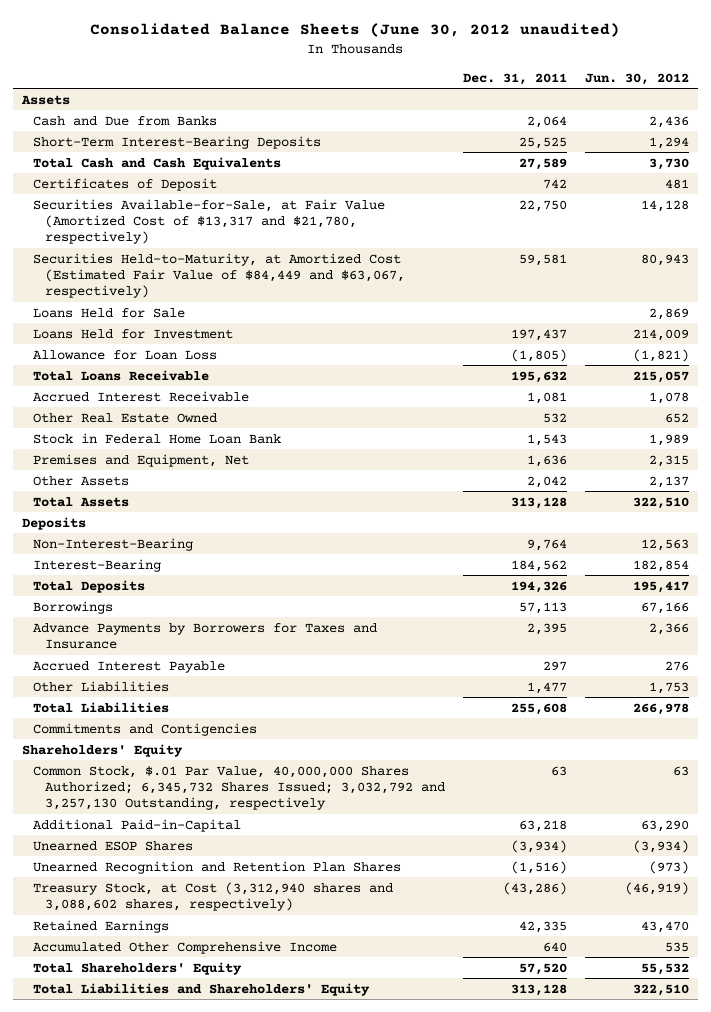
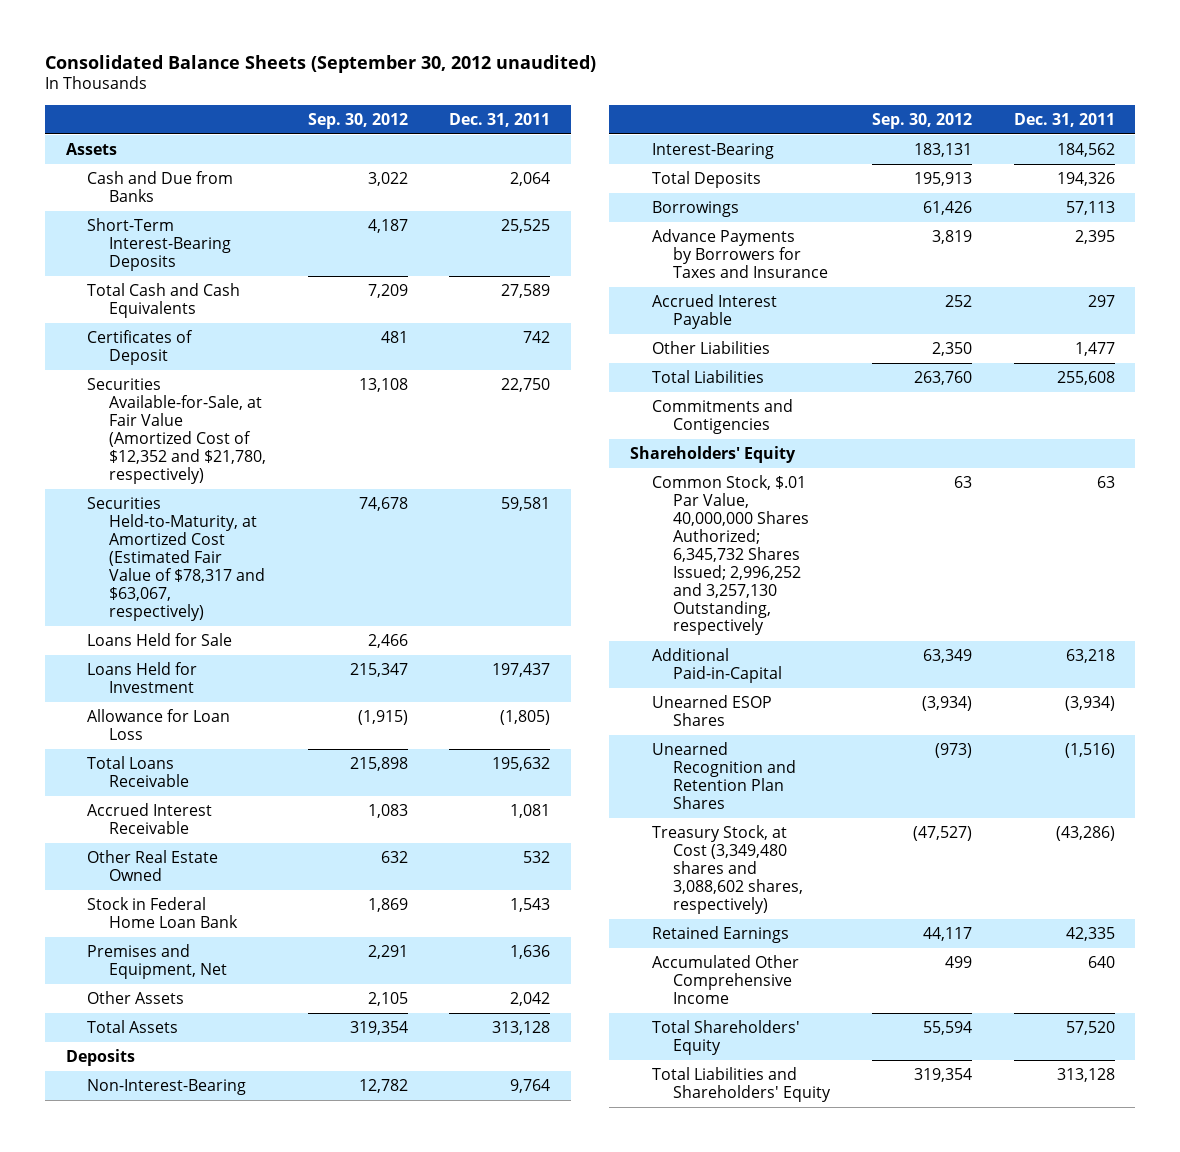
[90,23,621,38] Consolidated Balance Sheets (June 30, 2012 unaudited) -> [44,54,596,73] Consolidated Balance Sheets (September 30, 2012 unaudited)
[585,72,690,85] Jun. 30, 2012 -> none
none -> [307,112,408,129] Sep. 30, 2012
[33,198,386,245] Securities Available-for-Sale, at Fair Value (Amortized Cost of $13,317 and $21,780, respectively) -> [87,378,267,484] Securities Available-for-Sale, at Fair Value (Amortized Cost of $12,352 and $21,780, respectively)
[33,252,406,299] Securities Held-to-Maturity, at Amortized Cost (Estimated Fair Value of $84,449 and $63,067, respectively) -> [87,497,266,621] Securities Held-to-Maturity, at Amortized Cost (Estimated Fair Value of $78,317 and $63,067, respectively)
[33,765,446,811] Common Stock, $.01 Par Value, 40,000,000 Shares Authorized; 6,345,732 Shares Issued; 3,032,792 and 3,257,130 Outstanding, respectively -> [651,475,810,636] Common Stock, $.01 Par Value, 40,000,000 Shares Authorized; 6,345,732 Shares Issued; 2,996,252 and 3,257,130 Outstanding, respectively
[33,881,394,911] Treasury Stock, at Cost (3,312,940 shares and 3,088,602 shares, respectively) -> [651,825,804,914] Treasury Stock, at Cost (3,349,480 shares and 3,088,602 shares, respectively)

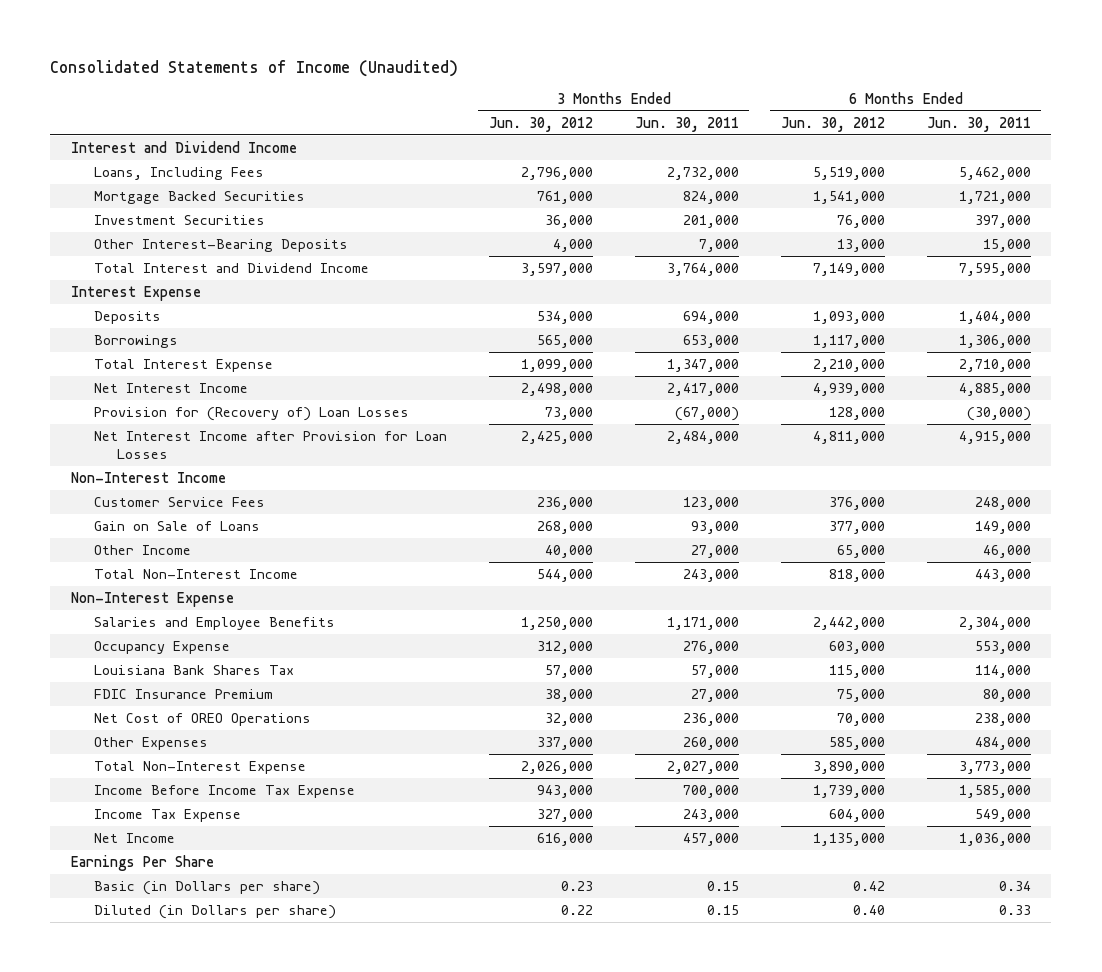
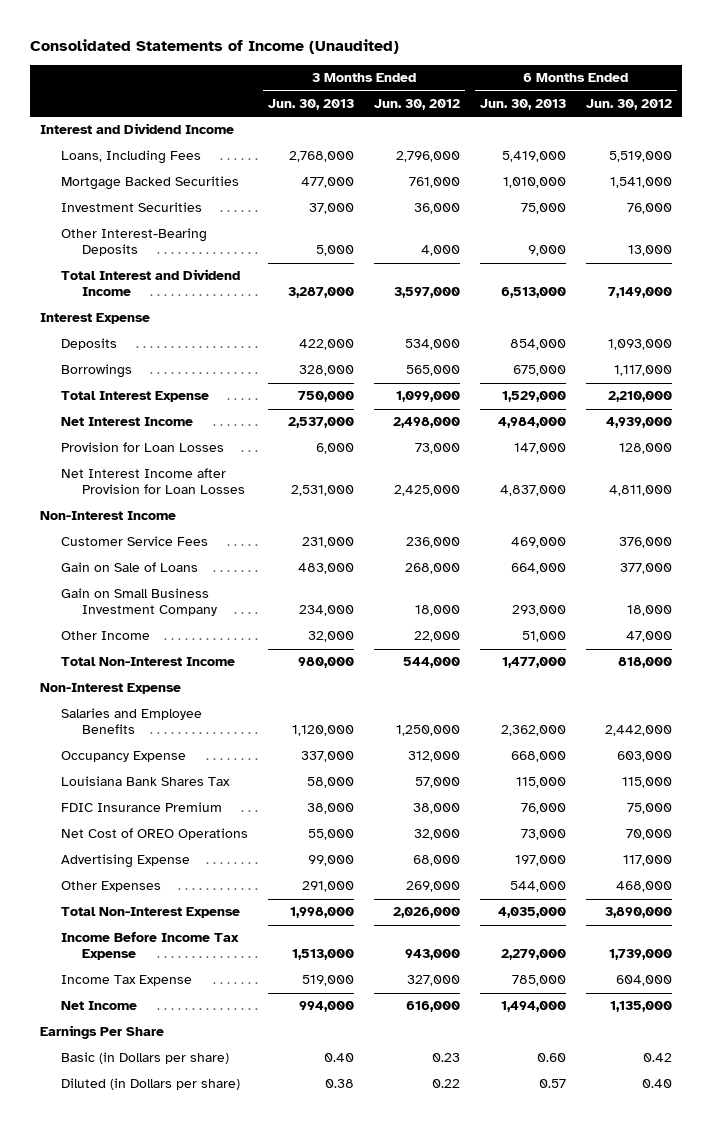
[634,116,739,132] Jun. 30, 2011 -> none
[926,116,1031,132] Jun. 30, 2011 -> none
none -> [268,98,355,110] Jun. 30, 2013
none -> [480,98,567,110] Jun. 30, 2013
[93,406,409,421] Provision for (Recovery of) Loan Losses -> [61,442,225,453] Provision for Loan Losses
none -> [61,588,218,617] Gain on Small Business Investment Company
[544,544,593,558] 40,000 -> [414,631,461,643] 22,000
[836,544,885,558] 65,000 -> [626,631,673,643] 47,000
none -> [61,854,191,869] Advertising Expense
[536,736,593,750] 337,000 -> [406,881,461,893] 269,000
[828,736,885,750] 585,000 -> [616,881,673,893] 468,000

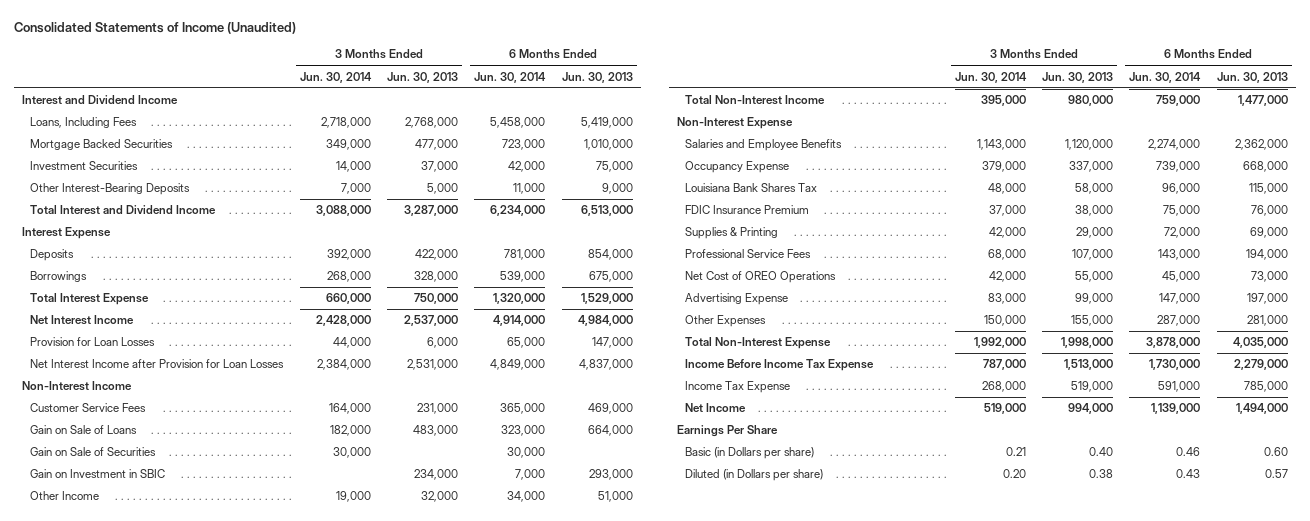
[374,98,461,110] Jun. 30, 2012 -> none
[586,98,673,110] Jun. 30, 2012 -> none
none -> [299,71,372,83] Jun. 30, 2014
none -> [474,71,547,83] Jun. 30, 2014
none -> [30,447,157,457] Gain on Sale of Securities
[61,588,218,617] Gain on Small Business Investment Company -> [30,469,166,479] Gain on Investment in SBIC
none -> [685,227,779,240] Supplies & Printing
none -> [685,249,812,259] Professional Service Fees
[302,881,355,893] 291,000 -> [1071,315,1114,327] 155,000
[510,881,567,893] 544,000 -> [1246,315,1288,327] 281,000

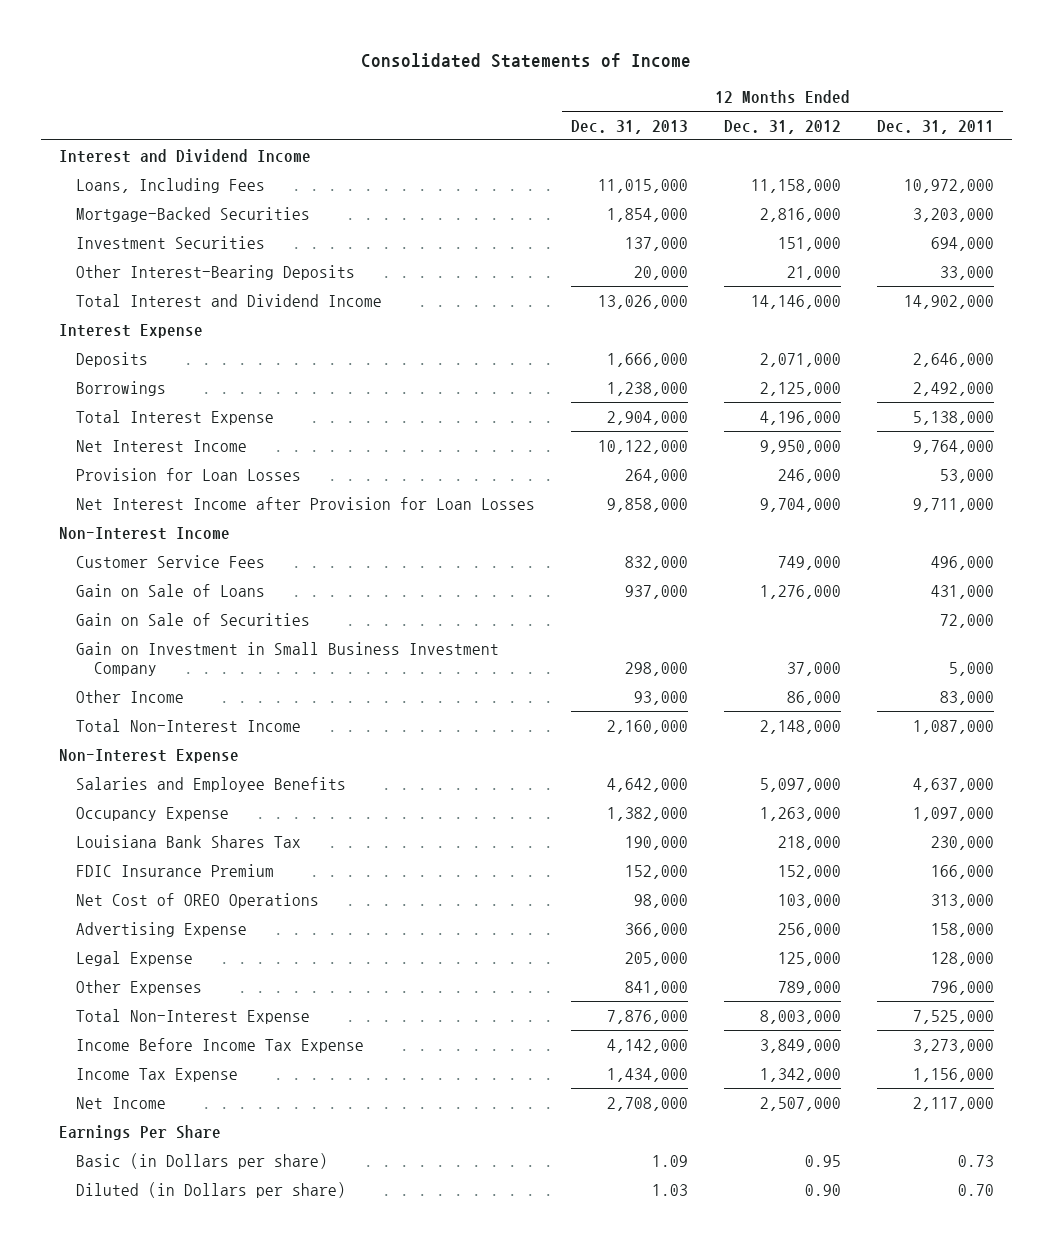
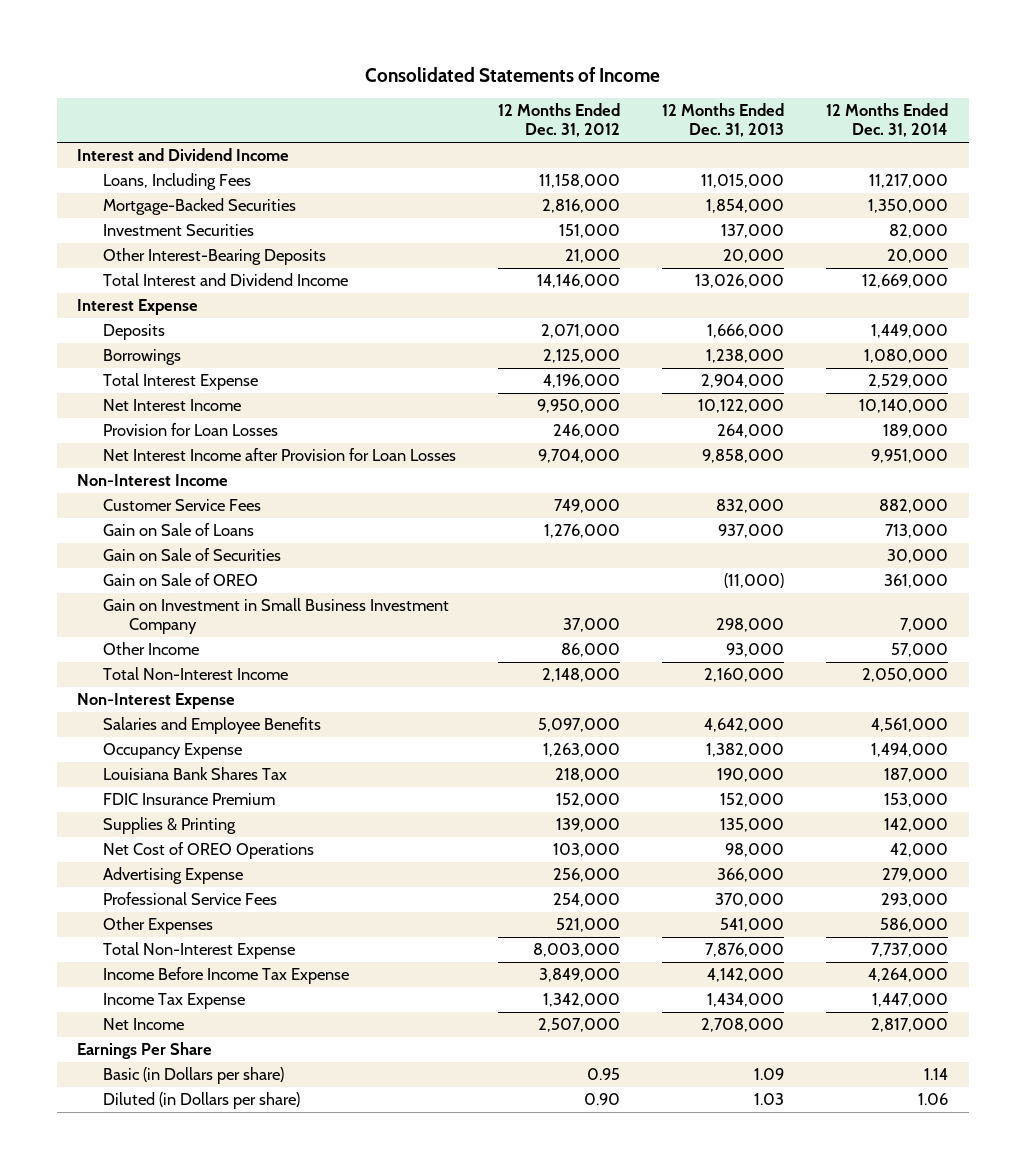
[877,119,995,134] Dec. 31, 2011 -> none
none -> [825,103,948,138] 12 Months Ended Dec. 31, 2014
none -> [103,573,259,587] Gain on Sale of OREO
none -> [103,817,237,835] Supplies & Printing
[76,950,194,966] Legal Expense -> none
none -> [103,892,278,906] Professional Service Fees
[625,980,689,995] 841,000 -> [720,918,785,933] 541,000
[778,980,842,995] 789,000 -> [556,918,621,933] 521,000

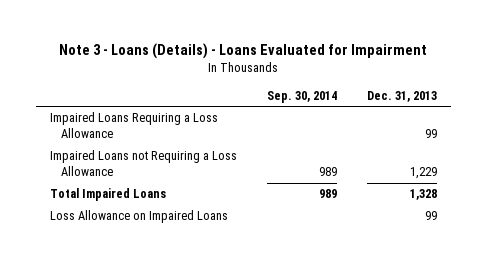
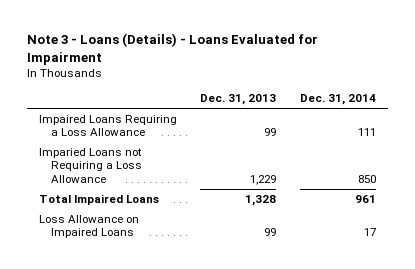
[266,90,337,103] Sep. 30, 2014 -> none
none -> [300,94,377,106] Dec. 31, 2014
[50,150,238,177] Impaired Loans not Requiring a Loss Allowance -> [38,147,143,183] Imparied Loans not Requiring a Loss Allowance

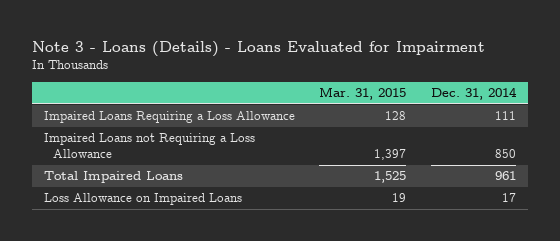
[200,94,277,106] Dec. 31, 2013 -> none
none -> [319,87,407,101] Mar. 31, 2015
[38,147,143,183] Imparied Loans not Requiring a Loss Allowance -> [44,133,256,159] Impaired Loans not Requiring a Loss Allowance

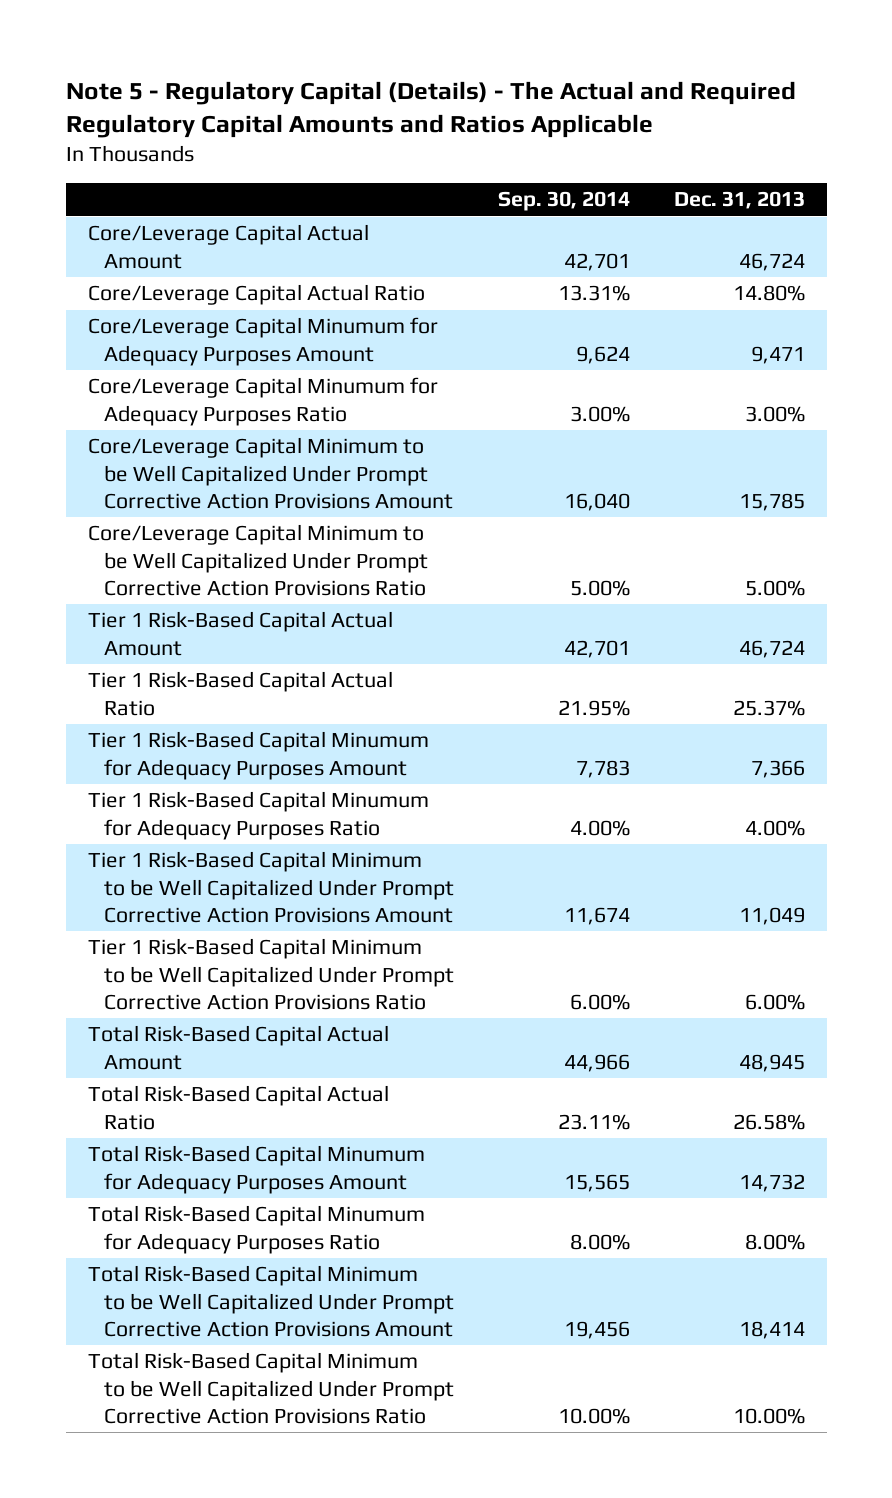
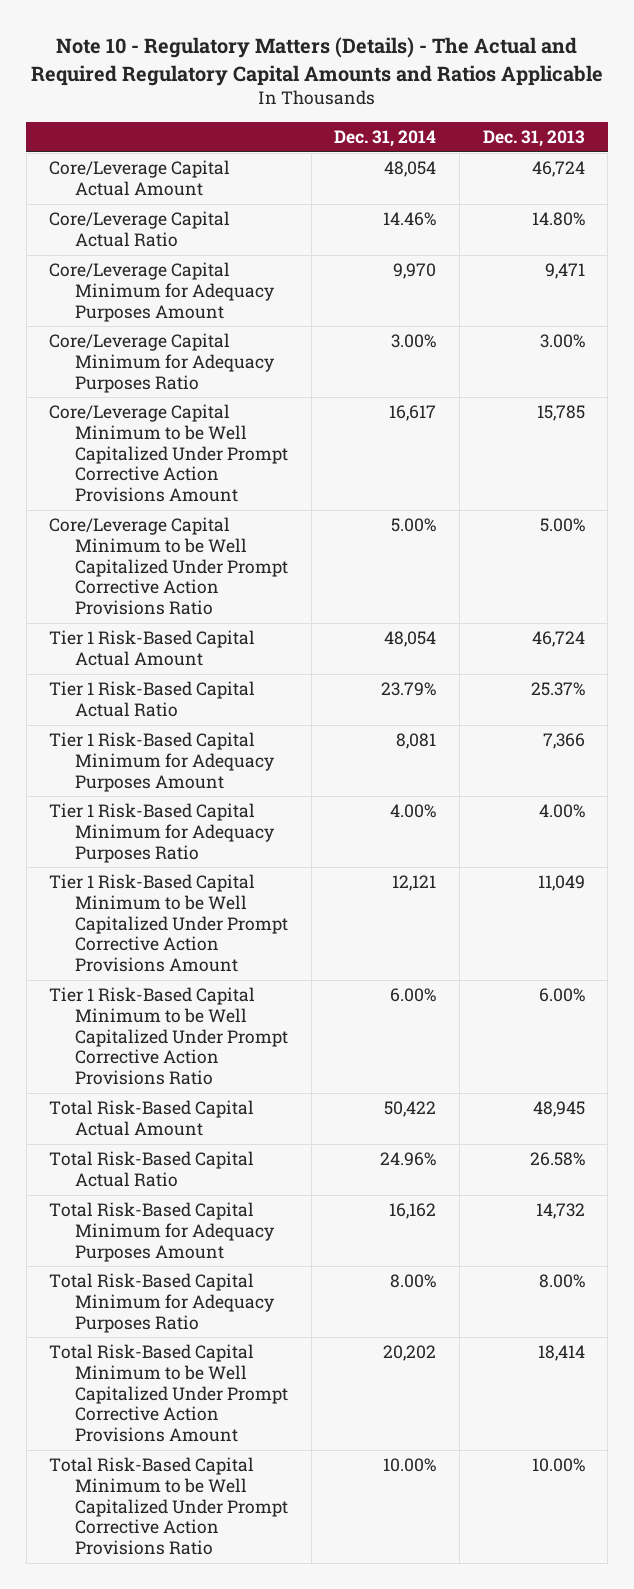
[65,81,796,139] Note 5 - Regulatory Capital (Details) - The Actual and Required Regulatory Capital Amounts and Ratios Applicable -> [31,37,604,86] Note 10 - Regulatory Matters (Details) - The Actual and Required Regulatory Capital Amounts and Ratios Applicable
[497,191,630,212] Sep. 30, 2014 -> none
none -> [334,130,437,148] Dec. 31, 2014
[87,317,438,366] Core/Leverage Capital Minumum for Adequacy Purposes Amount -> [49,262,274,322] Core/Leverage Capital Minimum for Adequacy Purposes Amount
[87,377,438,426] Core/Leverage Capital Minumum for Adequacy Purposes Ratio -> [49,333,274,393] Core/Leverage Capital Minimum for Adequacy Purposes Ratio
[87,731,429,780] Tier 1 Risk-Based Capital Minumum for Adequacy Purposes Amount -> [49,732,274,792] Tier 1 Risk-Based Capital Minimum for Adequacy Purposes Amount
[87,791,429,840] Tier 1 Risk-Based Capital Minumum for Adequacy Purposes Ratio -> [49,803,274,863] Tier 1 Risk-Based Capital Minimum for Adequacy Purposes Ratio
[87,1145,425,1194] Total Risk-Based Capital Minumum for Adequacy Purposes Amount -> [49,1202,274,1262] Total Risk-Based Capital Minimum for Adequacy Purposes Amount
[87,1205,425,1254] Total Risk-Based Capital Minumum for Adequacy Purposes Ratio -> [49,1273,274,1333] Total Risk-Based Capital Minimum for Adequacy Purposes Ratio

